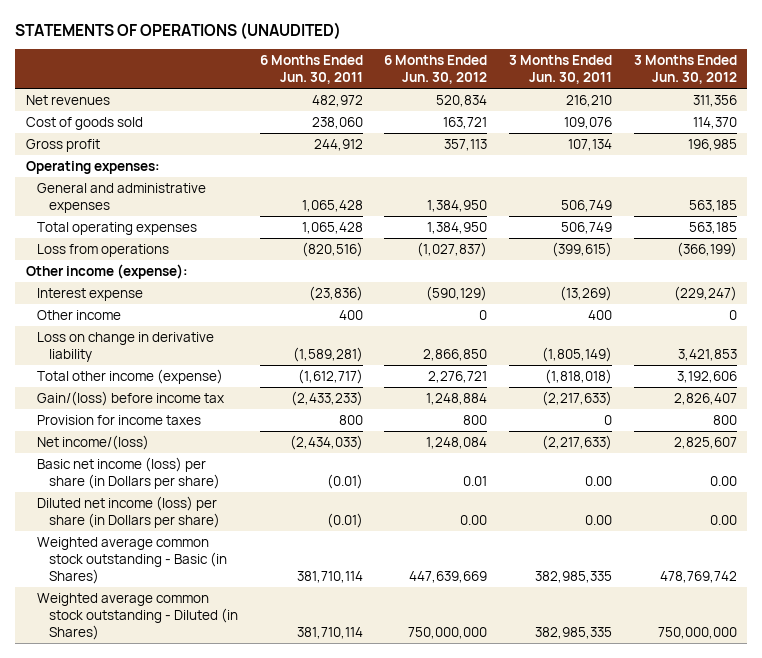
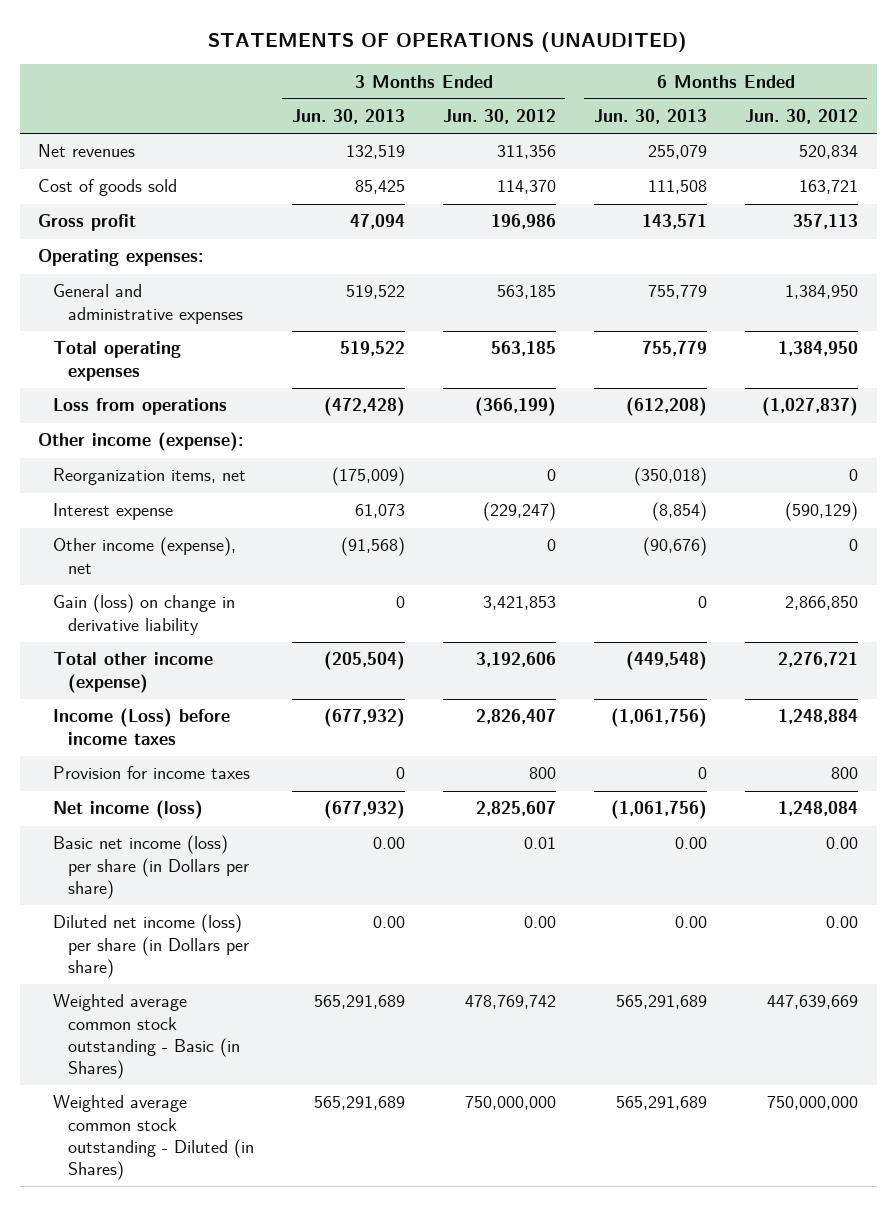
[259,54,363,85] 6 Months Ended Jun. 30, 2011 -> none
[509,54,613,85] 3 Months Ended Jun. 30, 2011 -> none
none -> [291,109,405,125] Jun. 30, 2013
none -> [593,109,707,125] Jun. 30, 2013
[687,138,737,151] 196,985 -> [490,214,556,230] 196,986
none -> [53,468,247,486] Reorganization items, net
[37,309,122,320] Other income -> [53,537,237,574] Other income (expense), net
[37,331,215,363] Loss on change in derivative liability -> [53,594,236,635] Gain (loss) on change in derivative liability
[37,390,225,406] Gain/(loss) before income tax -> [53,708,231,745] Income (Loss) before income taxes
[37,434,150,450] Net income/(loss) -> [53,800,204,820] Net income (loss)
[463,476,488,487] 0.01 -> [825,837,858,850] 0.00
[709,476,737,487] 0.00 -> [523,837,556,850] 0.01

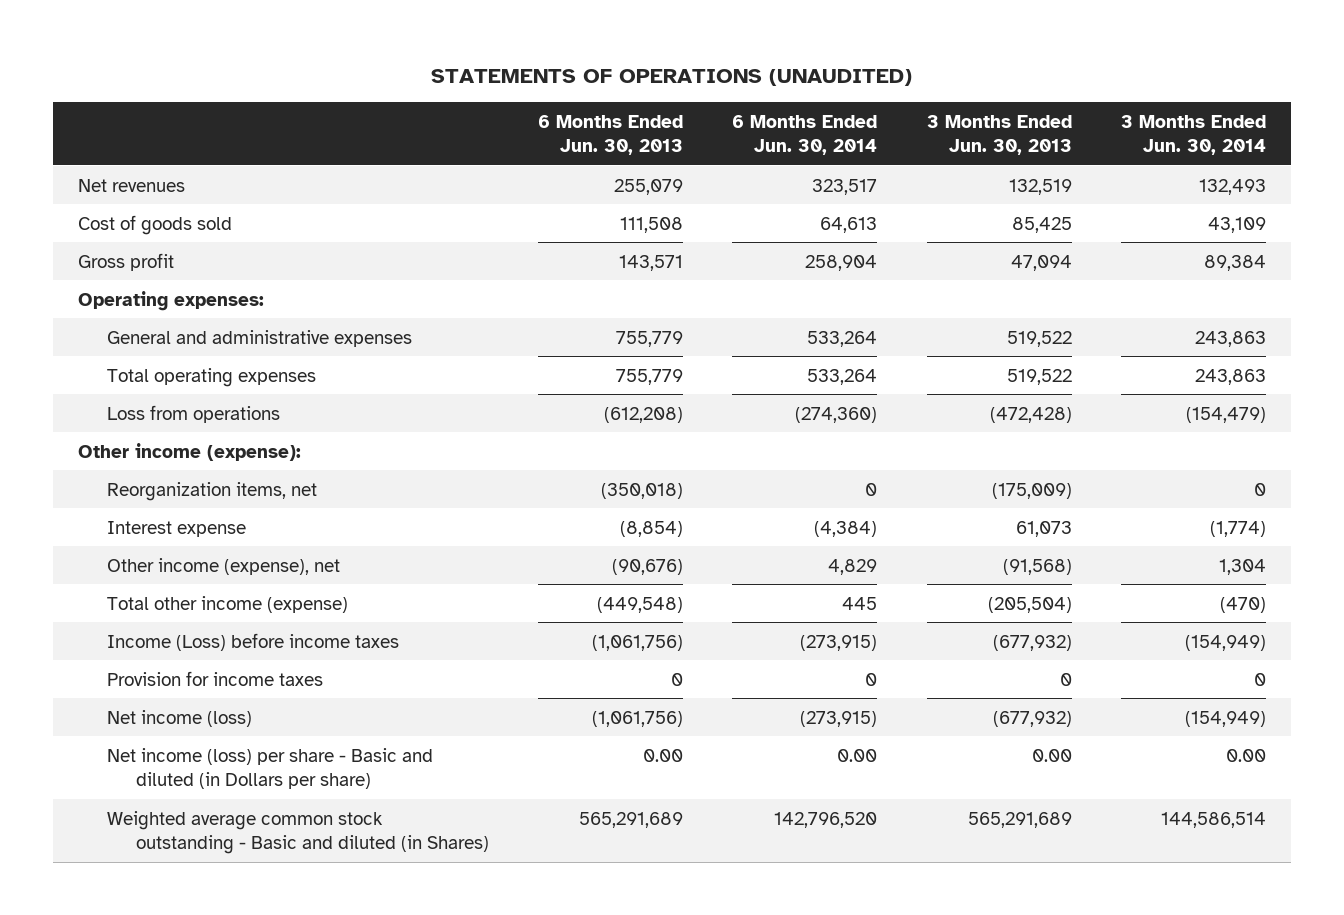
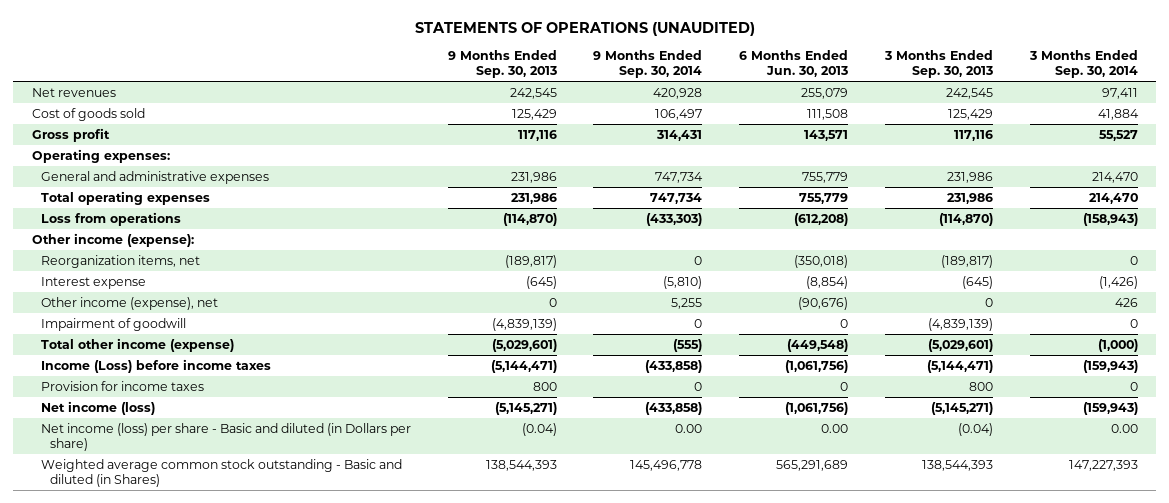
[732,114,878,155] 6 Months Ended Jun. 30, 2014 -> none
[926,114,1072,155] 3 Months Ended Jun. 30, 2013 -> none
[1120,114,1266,155] 3 Months Ended Jun. 30, 2014 -> none
none -> [447,49,557,79] 9 Months Ended Sep. 30, 2013
none -> [593,49,703,79] 9 Months Ended Sep. 30, 2014
none -> [883,49,993,79] 3 Months Ended Sep. 30, 2013
none -> [1028,49,1138,79] 3 Months Ended Sep. 30, 2014
none -> [41,317,187,331] Impairment of goodwill

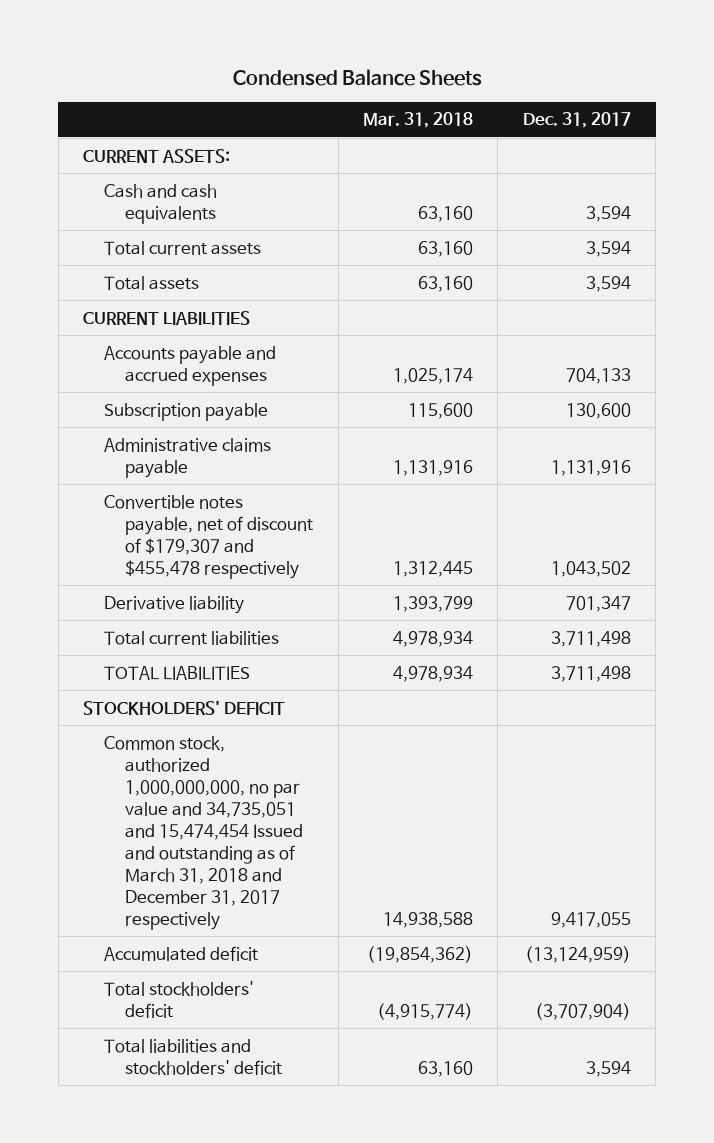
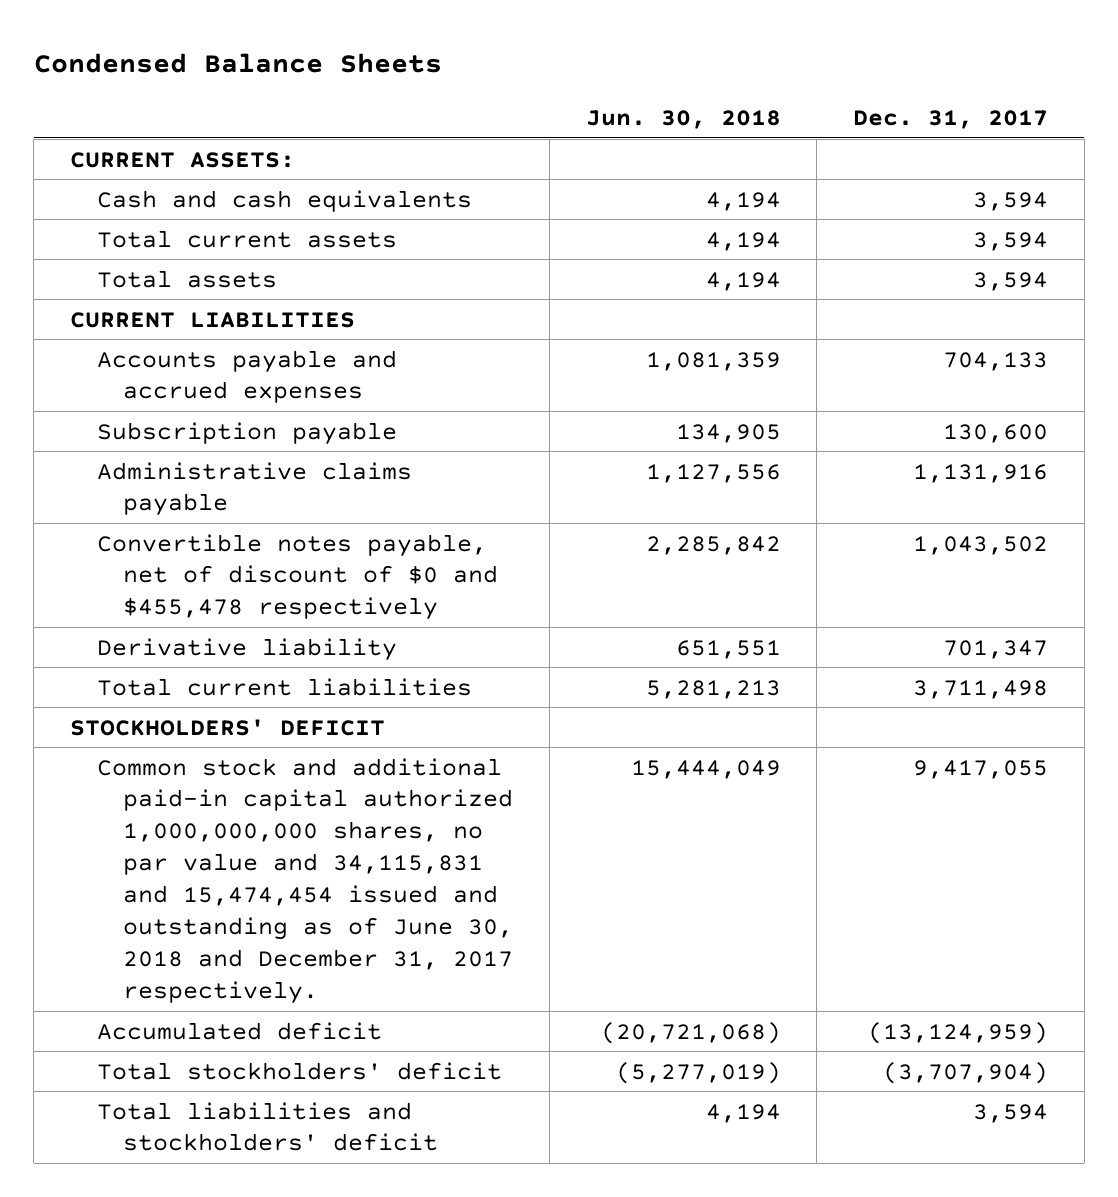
[363,112,474,129] Mar. 31, 2018 -> none
none -> [585,109,781,129] Jun. 30, 2018
[104,494,314,579] Convertible notes payable, net of discount of $179,307 and $455,478 respectively -> [96,533,499,621] Convertible notes payable, net of discount of $0 and $455,478 respectively
[104,665,251,680] TOTAL LIABILITIES -> none
[104,735,304,930] Common stock, authorized 1,000,000,000, no par value and 34,735,051 and 15,474,454 Issued and outstanding as of March 31, 2018 and December 31, 2017 respectively -> [96,757,514,1005] Common stock and additional paid-in capital authorized 1,000,000,000 shares, no par value and 34,115,831 and 15,474,454 issued and outstanding as of June 30, 2018 and December 31, 2017 respectively.

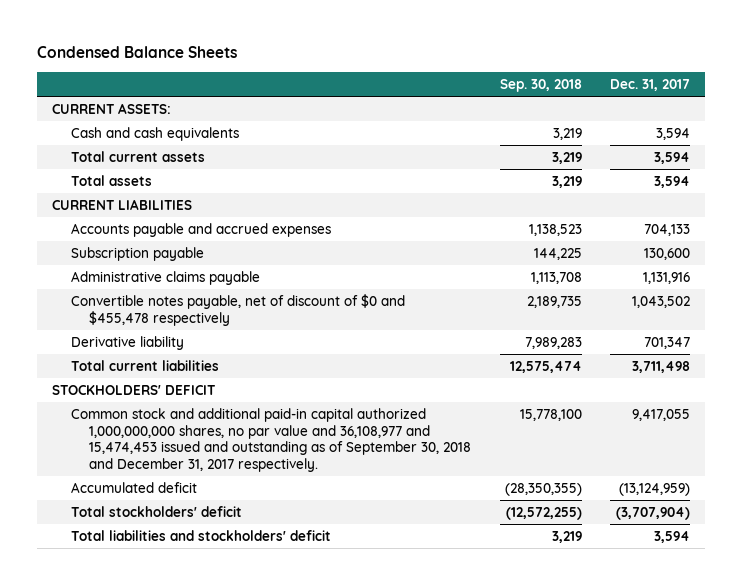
[585,109,781,129] Jun. 30, 2018 -> none
none -> [499,78,582,92] Sep. 30, 2018
[96,757,514,1005] Common stock and additional paid-in capital authorized 1,000,000,000 shares, no par value and 34,115,831 and 15,474,454 issued and outstanding as of June 30, 2018 and December 31, 2017 respectively. -> [70,407,472,472] Common stock and additional paid-in capital authorized 1,000,000,000 shares, no par value and 36,108,977 and 15,474,453 issued and outstanding as of September 30, 2018 and December 31, 2017 respectively.

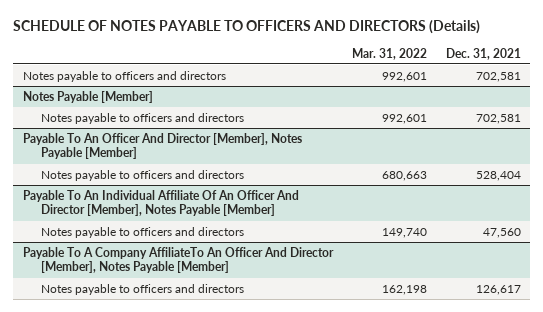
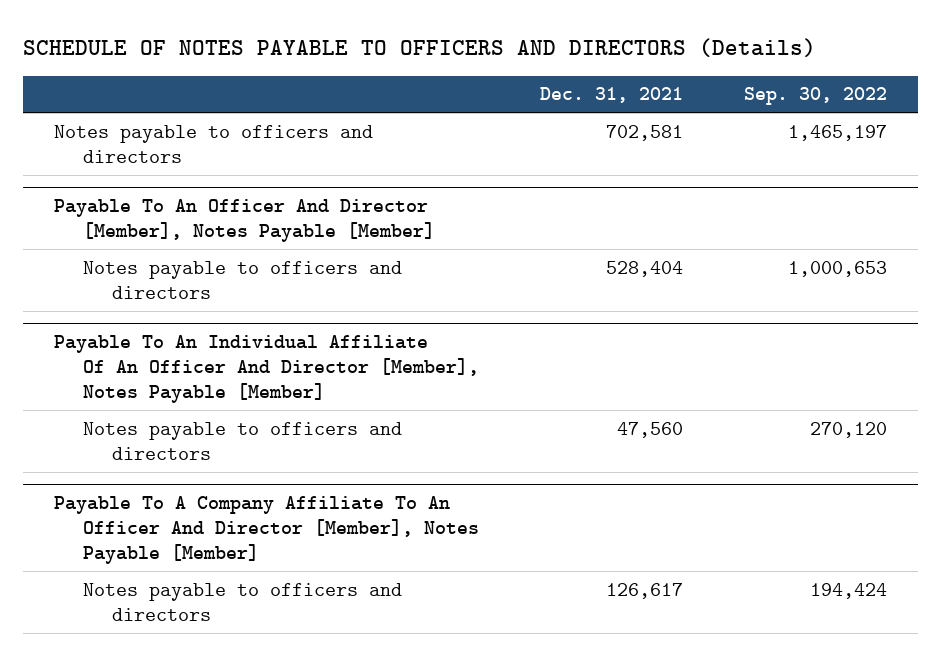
[351,47,427,60] Mar. 31, 2022 -> none
none -> [744,87,888,106] Sep. 30, 2022
[22,90,153,103] Notes Payable [Member] -> none
[41,112,245,124] Notes payable to officers and directors -> none
[22,246,334,274] Payable To A Company AffiliateTo An Officer And Director [Member], Notes Payable [Member] -> [53,496,479,565] Payable To A Company Affiliate To An Officer And Director [Member], Notes Payable [Member]

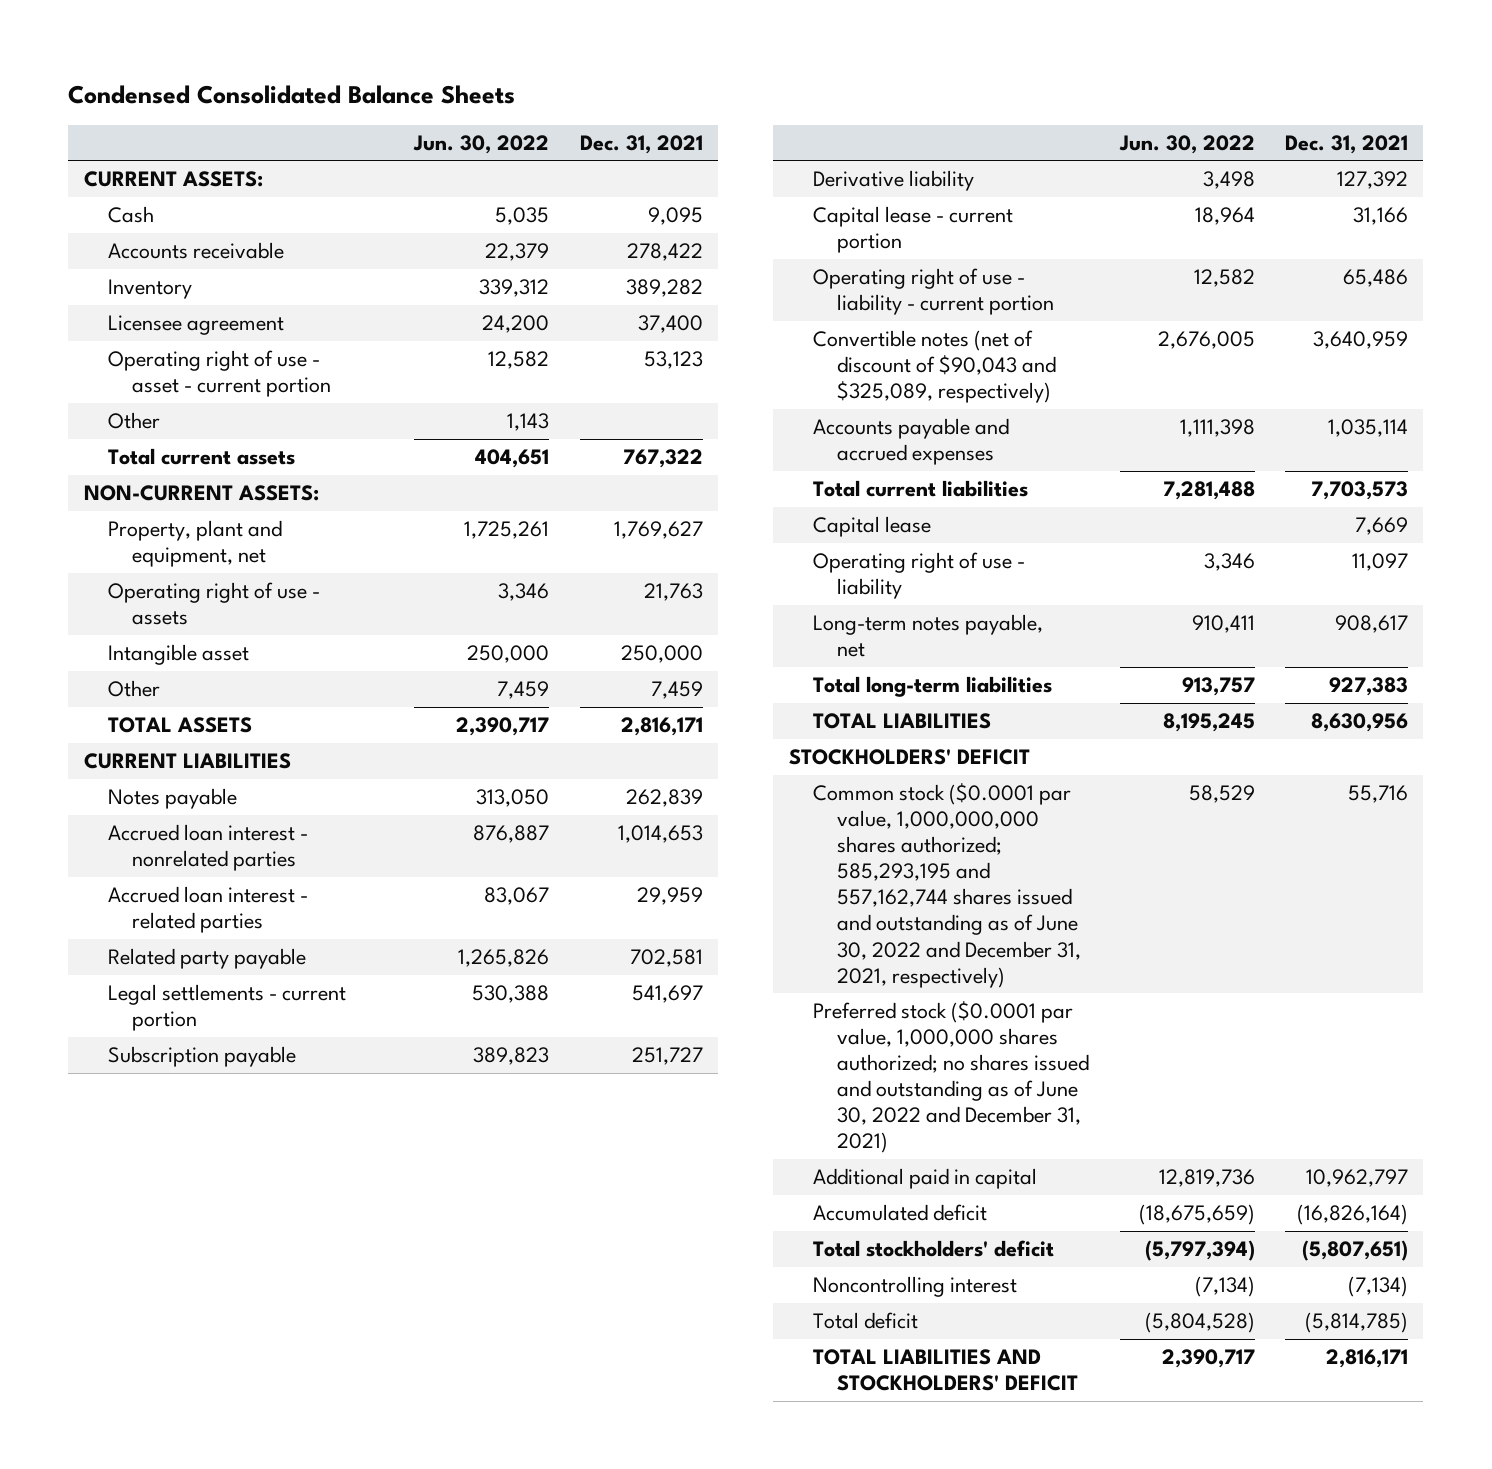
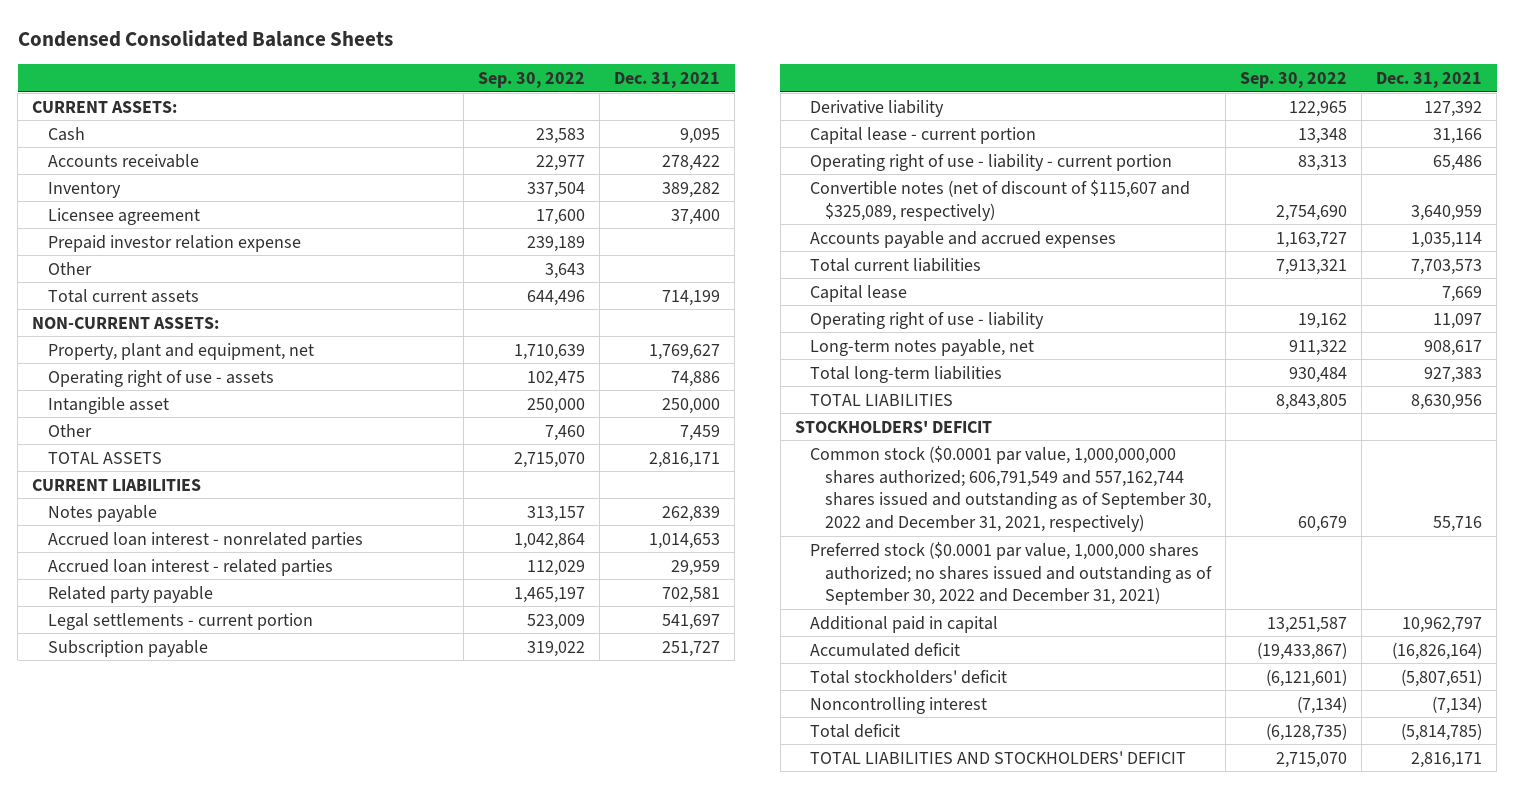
[413,134,550,154] Jun. 30, 2022 -> none
none -> [478,72,586,89] Sep. 30, 2022
[107,350,331,398] Operating right of use - asset - current portion -> none
none -> [47,234,301,252] Prepaid investor relation expense
[622,449,703,469] 767,322 -> [662,289,721,306] 714,199
[643,583,703,602] 21,763 -> [671,370,721,387] 74,886
[812,330,1057,404] Convertible notes (net of discount of $90,043 and $325,089, respectively) -> [809,179,1190,221] Convertible notes (net of discount of $115,607 and $325,089, respectively)
[812,783,1082,988] Common stock ($0.0001 par value, 1,000,000,000 shares authorized; 585,293,195 and 557,162,744 shares issued and outstanding as of June 30, 2022 and December 31, 2021, respectively) -> [809,445,1212,533] Common stock ($0.0001 par value, 1,000,000,000 shares authorized; 606,791,549 and 557,162,744 shares issued and outstanding as of September 30, 2022 and December 31, 2021, respectively)
[812,1001,1090,1154] Preferred stock ($0.0001 par value, 1,000,000 shares authorized; no shares issued and outstanding as of June 30, 2022 and December 31, 2021) -> [809,541,1213,606] Preferred stock ($0.0001 par value, 1,000,000 shares authorized; no shares issued and outstanding as of September 30, 2022 and December 31, 2021)

